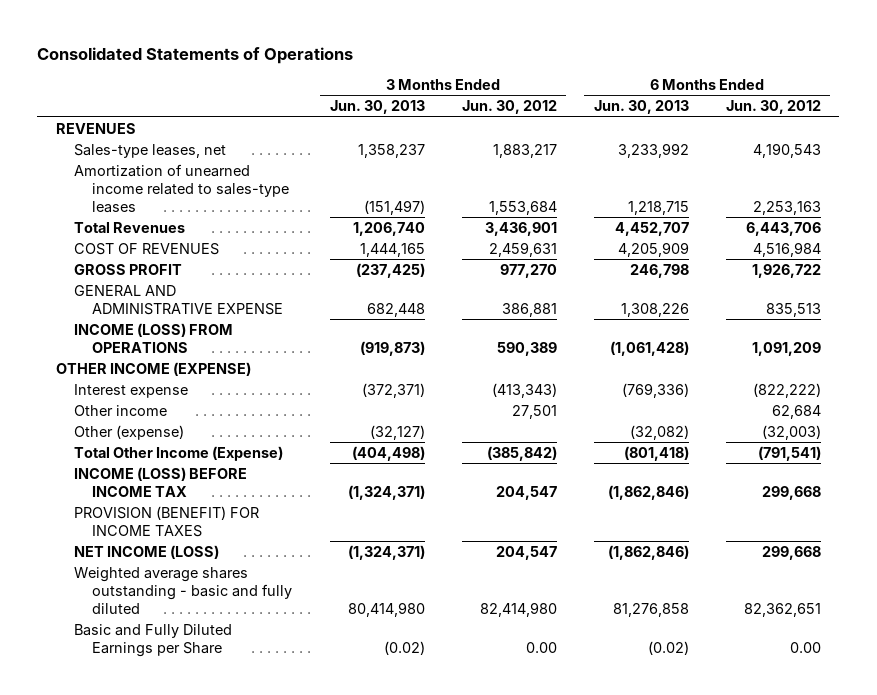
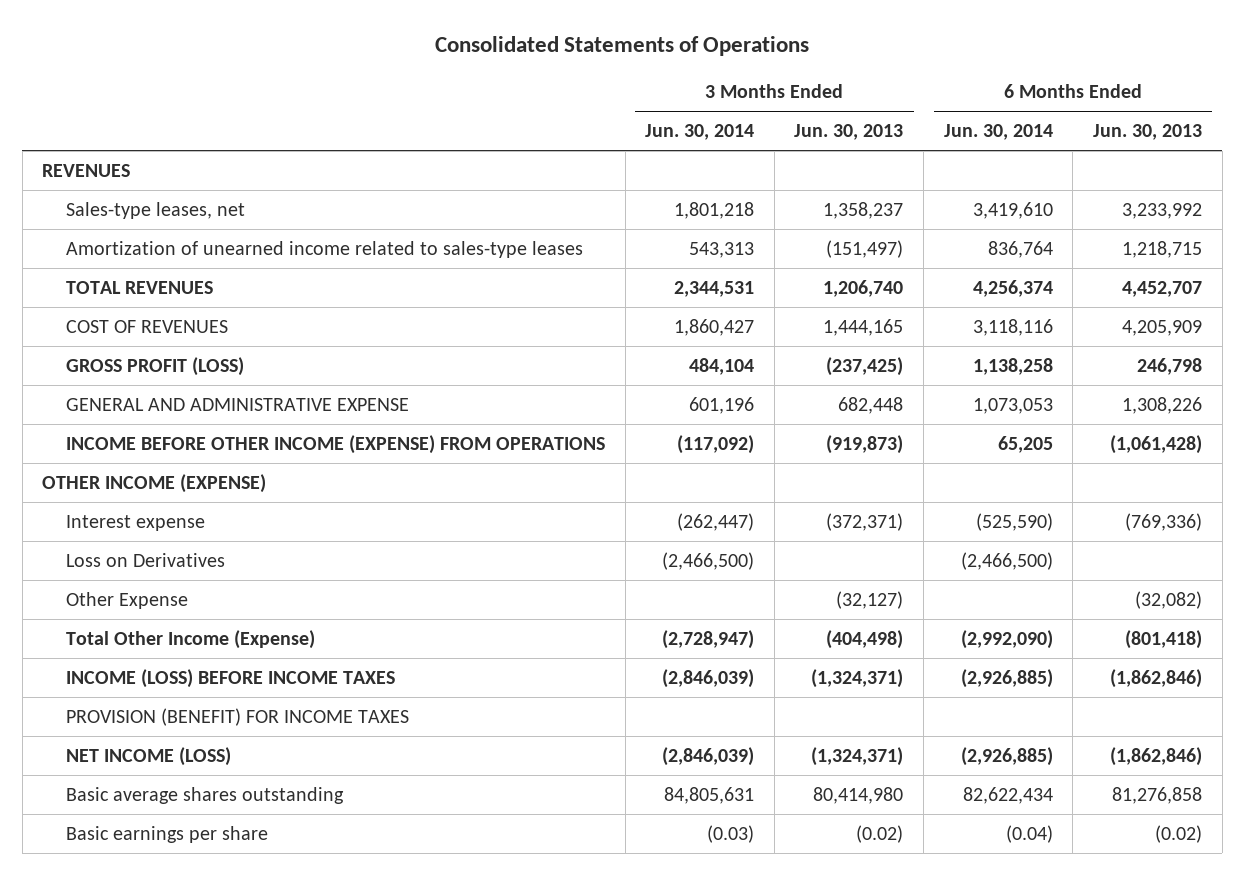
[461,100,557,115] Jun. 30, 2012 -> none
[725,100,821,115] Jun. 30, 2012 -> none
none -> [645,123,755,140] Jun. 30, 2014
none -> [943,123,1053,140] Jun. 30, 2014
[74,221,186,233] Total Revenues -> [65,280,213,294] TOTAL REVENUES
[74,263,183,275] GROSS PROFIT -> [65,356,244,376] GROSS PROFIT (LOSS)
[74,322,234,353] INCOME (LOSS) FROM OPERATIONS -> [65,434,605,454] INCOME BEFORE OTHER INCOME (EXPENSE) FROM OPERATIONS
[74,404,168,416] Other income -> none
none -> [65,552,225,567] Loss on Derivatives
[74,424,185,440] Other (expense) -> [65,591,188,609] Other Expense
[74,466,248,497] INCOME (LOSS) BEFORE INCOME TAX -> [65,668,395,688] INCOME (LOSS) BEFORE INCOME TAXES
[74,566,293,614] Weighted average shares outstanding - basic and fully diluted -> [65,786,344,804] Basic average shares outstanding
[74,623,233,657] Basic and Fully Diluted Earnings per Share -> [65,825,268,843] Basic earnings per share

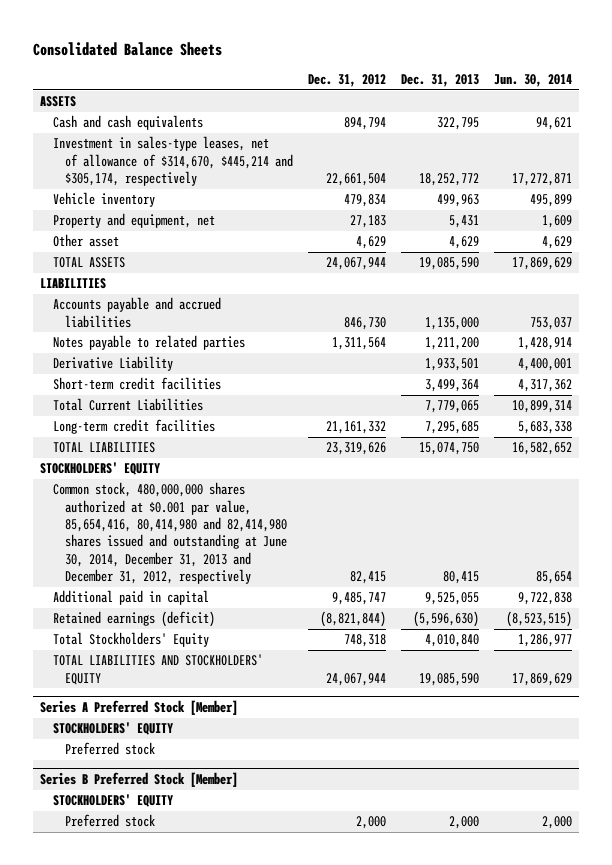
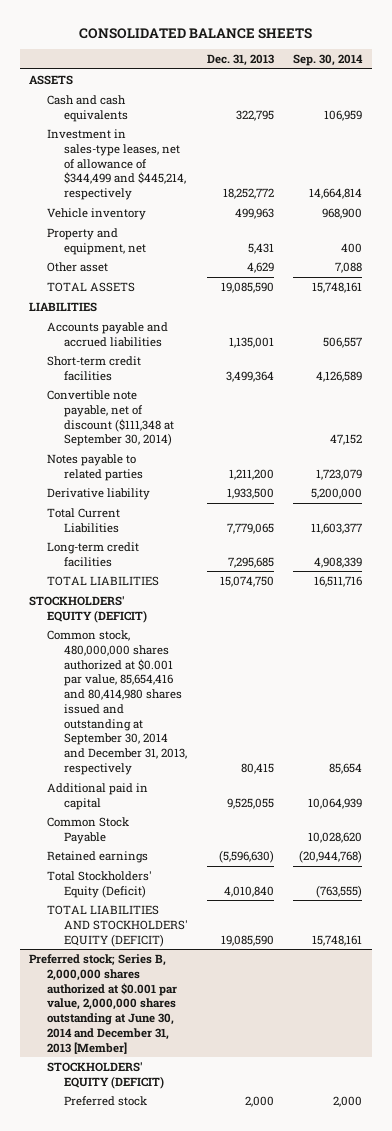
[32,41,222,56] Consolidated Balance Sheets -> [78,27,312,39] CONSOLIDATED BALANCE SHEETS
[307,73,386,87] Dec. 31, 2012 -> none
[493,73,572,87] Jun. 30, 2014 -> none
none -> [293,54,364,67] Sep. 30, 2014
[52,136,293,187] Investment in sales-type leases, net of allowance of $314,670, $445,214 and $305,174, respectively -> [46,128,186,201] Investment in sales-type leases, net of allowance of $344,499 and $445,214, respectively
[52,356,173,372] Derivative Liability -> none
[424,316,479,330] 1,135,000 -> [229,336,275,348] 1,135,001
none -> [46,389,174,447] Convertible note payable, net of discount ($111,348 at September 30, 2014)
[52,335,245,351] Notes payable to related parties -> [46,453,143,481] Notes payable to related parties
none -> [46,487,150,500] Derivative liability
[40,462,161,476] STOCKHOLDERS' EQUITY -> [29,595,147,623] STOCKHOLDERS' EQUITY (DEFICIT)
[52,482,287,585] Common stock, 480,000,000 shares authorized at $0.001 par value, 85,654,416, 80,414,980 and 82,414,980 shares issued and outstanding at June 30, 2014, December 31, 2013 and December 31, 2012, respectively -> [46,629,187,775] Common stock, 480,000,000 shares authorized at $0.001 par value, 85,654,416 and 80,414,980 shares issued and outstanding at September 30, 2014 and December 31, 2013, respectively
[40,700,239,716] Series A Preferred Stock [Member] -> none
[64,742,155,756] Preferred stock -> none
[40,772,239,788] Series B Preferred Stock [Member] -> none
[52,794,173,808] STOCKHOLDERS' EQUITY -> none
none -> [46,816,129,844] Common Stock Payable
[52,611,215,628] Retained earnings (deficit) -> [46,850,148,863] Retained earnings
[52,632,209,648] Total Stockholders' Equity -> [46,870,152,898] Total Stockholders' Equity (Deficit)
[52,654,263,685] TOTAL LIABILITIES AND STOCKHOLDERS' EQUITY -> [46,904,188,947] TOTAL LIABILITIES AND STOCKHOLDERS' EQUITY (DEFICIT)
none -> [29,953,177,1054] Preferred stock; Series B, 2,000,000 shares authorized at $0.001 par value, 2,000,000 shares outstanding at June 30, 2014 and December 31, 2013 [Member]
[52,722,173,736] STOCKHOLDERS' EQUITY -> [46,1061,164,1089] STOCKHOLDERS' EQUITY (DEFICIT)

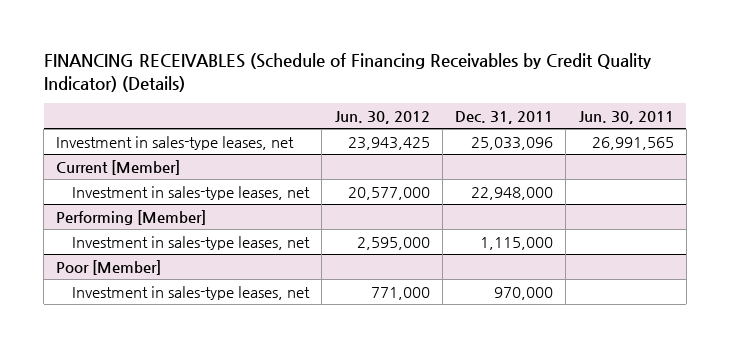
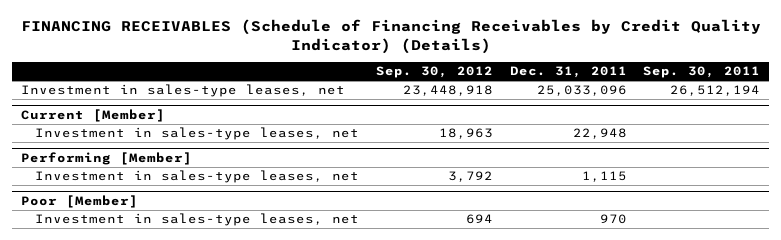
[334,110,430,124] Jun. 30, 2012 -> none
[578,110,674,124] Jun. 30, 2011 -> none
none -> [375,66,493,79] Sep. 30, 2012
none -> [643,66,761,79] Sep. 30, 2011
[471,186,554,200] 22,948,000 -> [572,128,627,140] 22,948
[480,236,554,250] 1,115,000 -> [581,171,627,183] 1,115
[494,286,554,300] 970,000 -> [599,214,627,225] 970

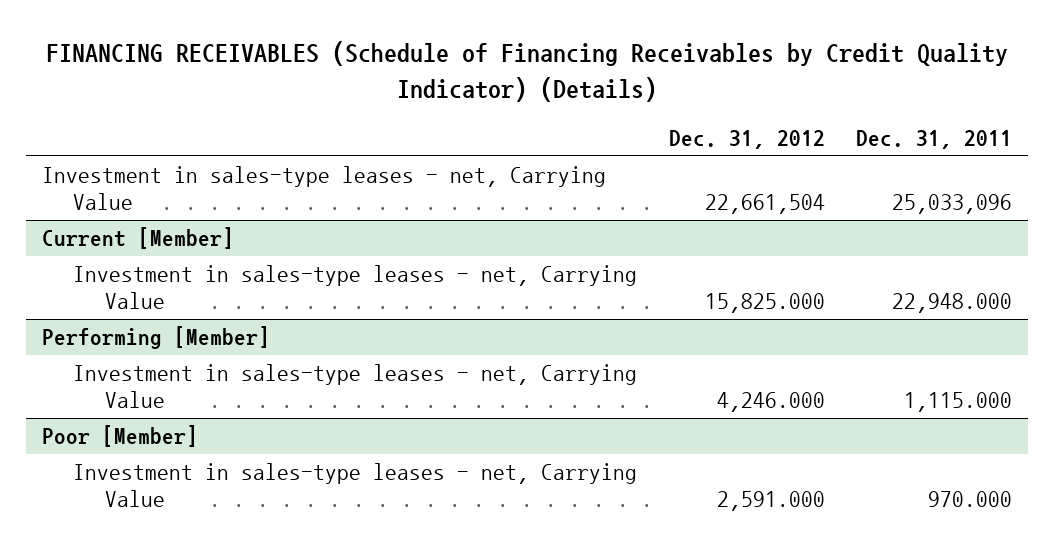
[375,66,493,79] Sep. 30, 2012 -> none
[643,66,761,79] Sep. 30, 2011 -> none
none -> [668,130,825,150] Dec. 31, 2012
[20,84,345,98] Investment in sales-type leases, net -> [41,166,606,210] Investment in sales-type leases - net, Carrying Value
[35,127,360,141] Investment in sales-type leases, net -> [73,265,638,309] Investment in sales-type leases - net, Carrying Value
[572,128,627,140] 22,948 -> [892,292,1013,313] 22,948.000
[35,170,360,184] Investment in sales-type leases, net -> [73,364,638,408] Investment in sales-type leases - net, Carrying Value
[581,171,627,183] 1,115 -> [904,391,1013,412] 1,115.000
[35,213,360,227] Investment in sales-type leases, net -> [73,463,638,507] Investment in sales-type leases - net, Carrying Value
[599,214,627,225] 970 -> [928,490,1013,507] 970.000

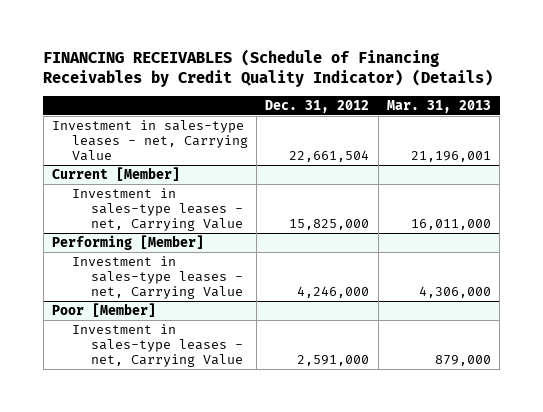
[856,130,1013,150] Dec. 31, 2011 -> none
none -> [386,100,491,114] Mar. 31, 2013
[704,292,825,313] 15,825.000 -> [289,219,370,231] 15,825,000
[716,391,825,412] 4,246.000 -> [297,286,370,299] 4,246,000
[716,490,825,511] 2,591.000 -> [297,355,370,367] 2,591,000

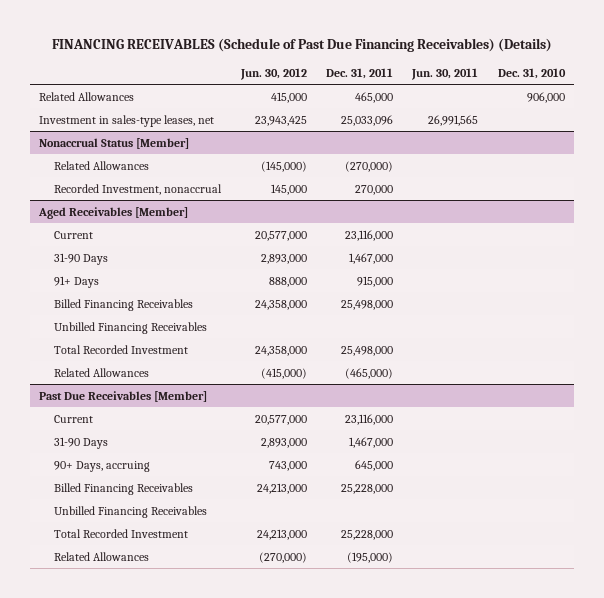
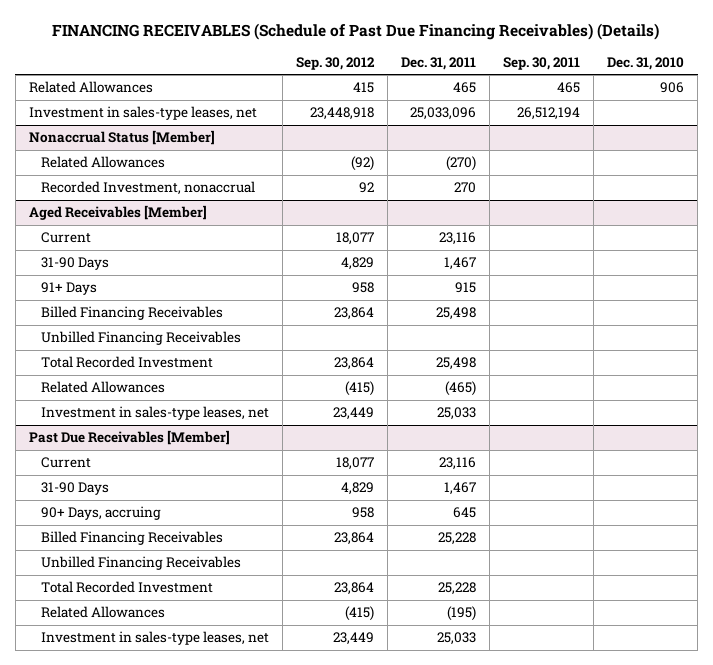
[239,67,307,80] Jun. 30, 2012 -> none
[411,67,479,80] Jun. 30, 2011 -> none
none -> [296,56,376,70] Sep. 30, 2012
none -> [503,56,581,70] Sep. 30, 2011
[355,91,394,103] 465,000 -> [453,82,477,94] 465
[526,91,565,103] 906,000 -> [660,82,685,94] 906
[345,160,394,172] (270,000) -> [446,156,477,172] (270)
[355,184,394,195] 270,000 -> [454,182,477,194] 270
[345,229,394,241] 23,116,000 -> [439,232,477,246] 23,116
[349,252,394,264] 1,467,000 -> [444,257,477,271] 1,467
[357,275,394,287] 915,000 -> [455,282,477,294] 915
[341,299,394,310] 25,498,000 -> [436,307,477,321] 25,498
[341,345,394,356] 25,498,000 -> [436,357,477,371] 25,498
[345,367,394,379] (465,000) -> [445,381,477,397] (465)
none -> [41,406,270,421] Investment in sales-type leases, net
[345,413,394,425] 23,116,000 -> [439,457,477,471] 23,116
[349,436,394,448] 1,467,000 -> [444,482,477,496] 1,467
[355,459,394,471] 645,000 -> [453,507,477,519] 645
[341,483,394,494] 25,228,000 -> [438,532,477,546] 25,228
[341,529,394,540] 25,228,000 -> [438,582,477,596] 25,228
[347,551,394,563] (195,000) -> [447,606,477,622] (195)
none -> [41,631,270,646] Investment in sales-type leases, net

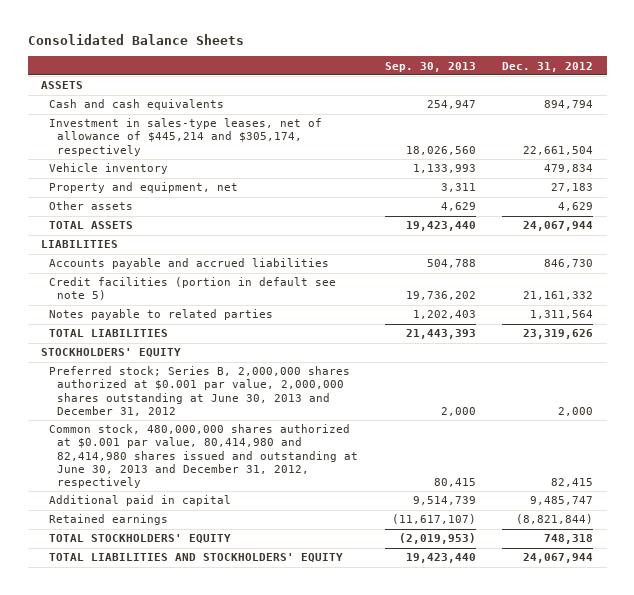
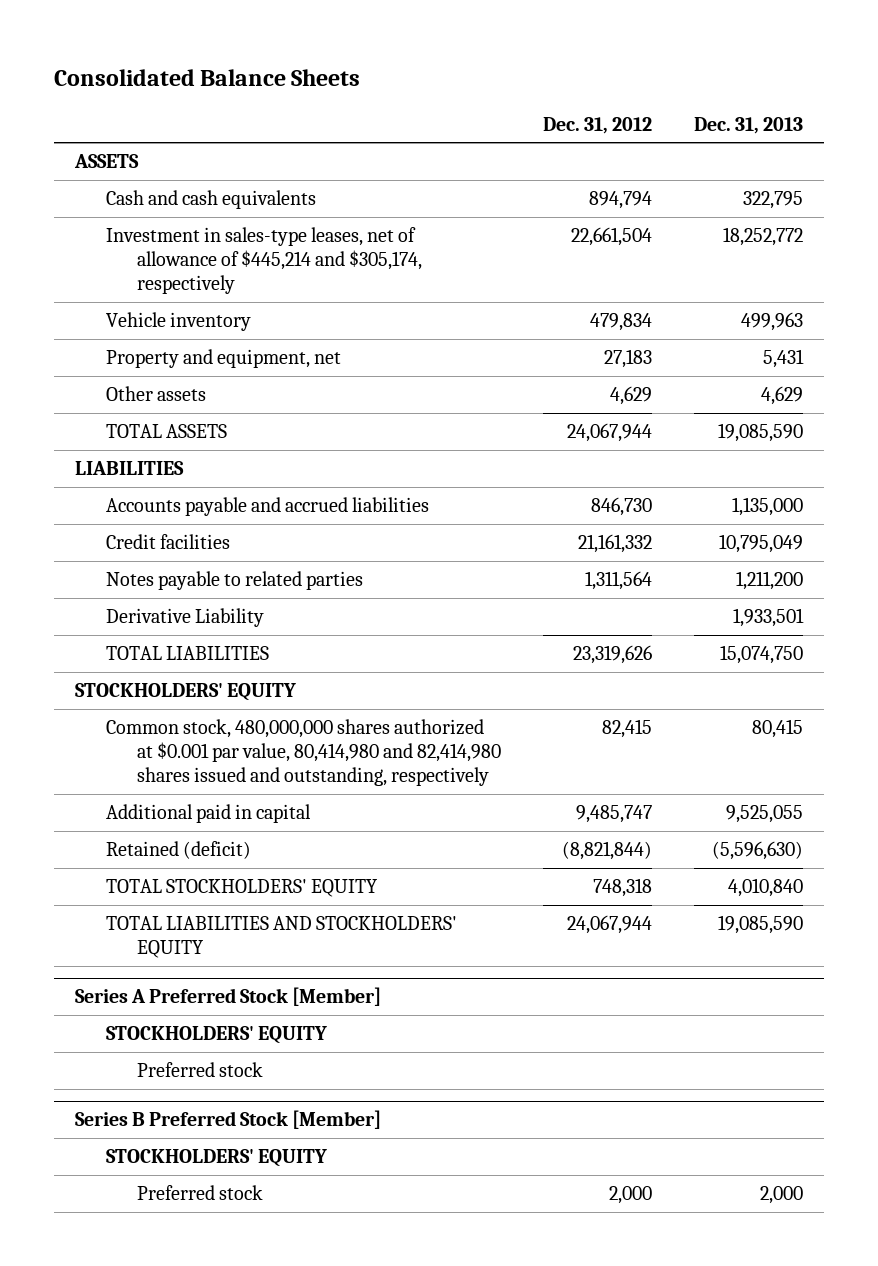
[384,61,476,72] Sep. 30, 2013 -> none
none -> [693,117,803,135] Dec. 31, 2013
[49,277,337,301] Credit facilities (portion in default see note 5) -> [106,534,231,550] Credit facilities
none -> [106,608,265,628] Derivative Liability
[49,366,351,416] Preferred stock; Series B, 2,000,000 shares authorized at $0.001 par value, 2,000,000 shares outstanding at June 30, 2013 and December 31, 2012 -> none
[49,424,358,488] Common stock, 480,000,000 shares authorized at $0.001 par value, 80,414,980 and 82,414,980 shares issued and outstanding at June 30, 2013 and December 31, 2012, respectively -> [106,719,502,787] Common stock, 480,000,000 shares authorized at $0.001 par value, 80,414,980 and 82,414,980 shares issued and outstanding, respectively
[49,514,169,526] Retained earnings -> [106,841,252,860] Retained (deficit)
none -> [75,987,382,1007] Series A Preferred Stock [Member]
none -> [106,1026,328,1045] STOCKHOLDERS' EQUITY
none -> [137,1062,264,1078] Preferred stock
none -> [75,1110,382,1130] Series B Preferred Stock [Member]
none -> [106,1149,328,1168] STOCKHOLDERS' EQUITY
none -> [137,1185,264,1201] Preferred stock

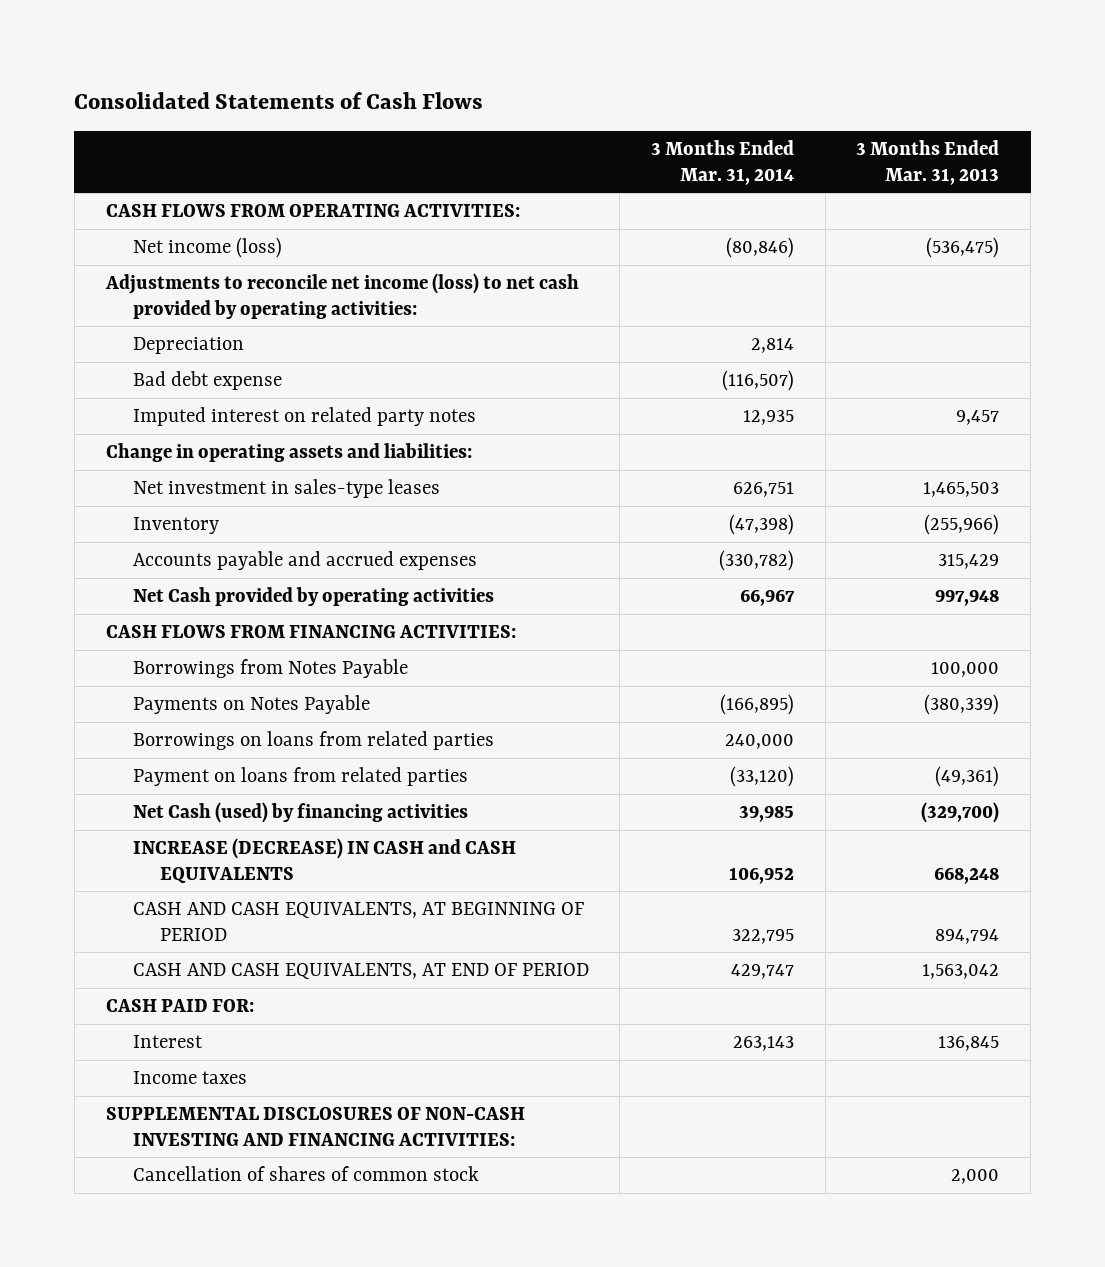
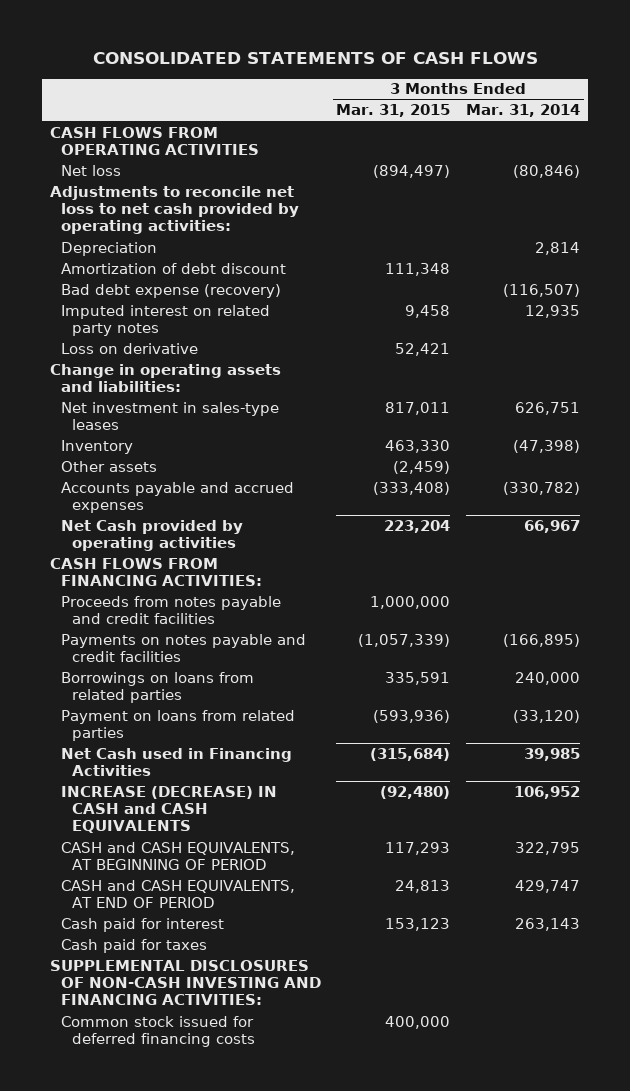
[74,91,484,109] Consolidated Statements of Cash Flows -> [92,52,538,65] CONSOLIDATED STATEMENTS OF CASH FLOWS
[856,139,1000,185] 3 Months Ended Mar. 31, 2013 -> none
none -> [336,104,451,118] Mar. 31, 2015
[105,204,520,218] CASH FLOWS FROM OPERATING ACTIVITIES: -> [49,126,259,156] CASH FLOWS FROM OPERATING ACTIVITIES
[132,237,282,259] Net income (loss) -> [60,164,121,176] Net loss
[104,273,579,319] Adjustments to reconcile net income (loss) to net cash provided by operating activities: -> [49,185,299,235] Adjustments to reconcile net loss to net cash provided by operating activities:
none -> [60,262,286,274] Amortization of debt discount
[132,371,282,391] Bad debt expense -> [60,283,281,298] Bad debt expense (recovery)
none -> [60,342,198,354] Loss on derivative
none -> [60,460,157,472] Other assets
[132,659,408,679] Borrowings from Notes Payable -> [60,595,281,625] Proceeds from notes payable and credit facilities
[132,695,370,715] Payments on Notes Payable -> [60,633,306,663] Payments on notes payable and credit facilities
[132,802,468,824] Net Cash (used) by financing activities -> [60,747,292,777] Net Cash used in Financing Activities
[105,999,254,1013] CASH PAID FOR: -> none
[132,902,584,941] CASH AND CASH EQUIVALENTS, AT BEGINNING OF PERIOD -> [60,841,295,871] CASH and CASH EQUIVALENTS, AT BEGINNING OF PERIOD
[132,963,589,980] CASH AND CASH EQUIVALENTS, AT END OF PERIOD -> [60,879,295,909] CASH and CASH EQUIVALENTS, AT END OF PERIOD
[132,1035,203,1049] Interest -> [60,917,224,932] Cash paid for interest
[132,1071,247,1085] Income taxes -> [60,938,207,953] Cash paid for taxes
[132,1166,479,1182] Cancellation of shares of common stock -> none
none -> [60,1015,256,1048] Common stock issued for deferred financing costs

